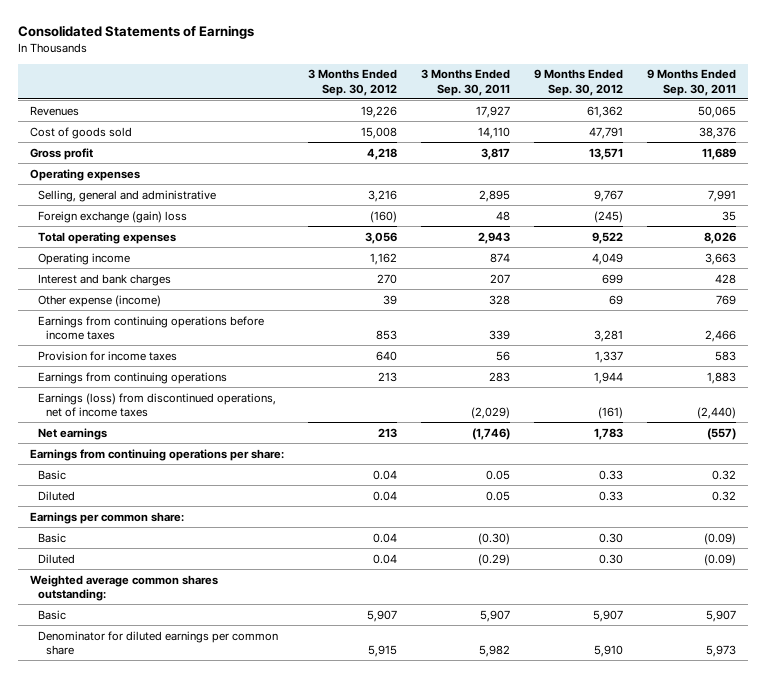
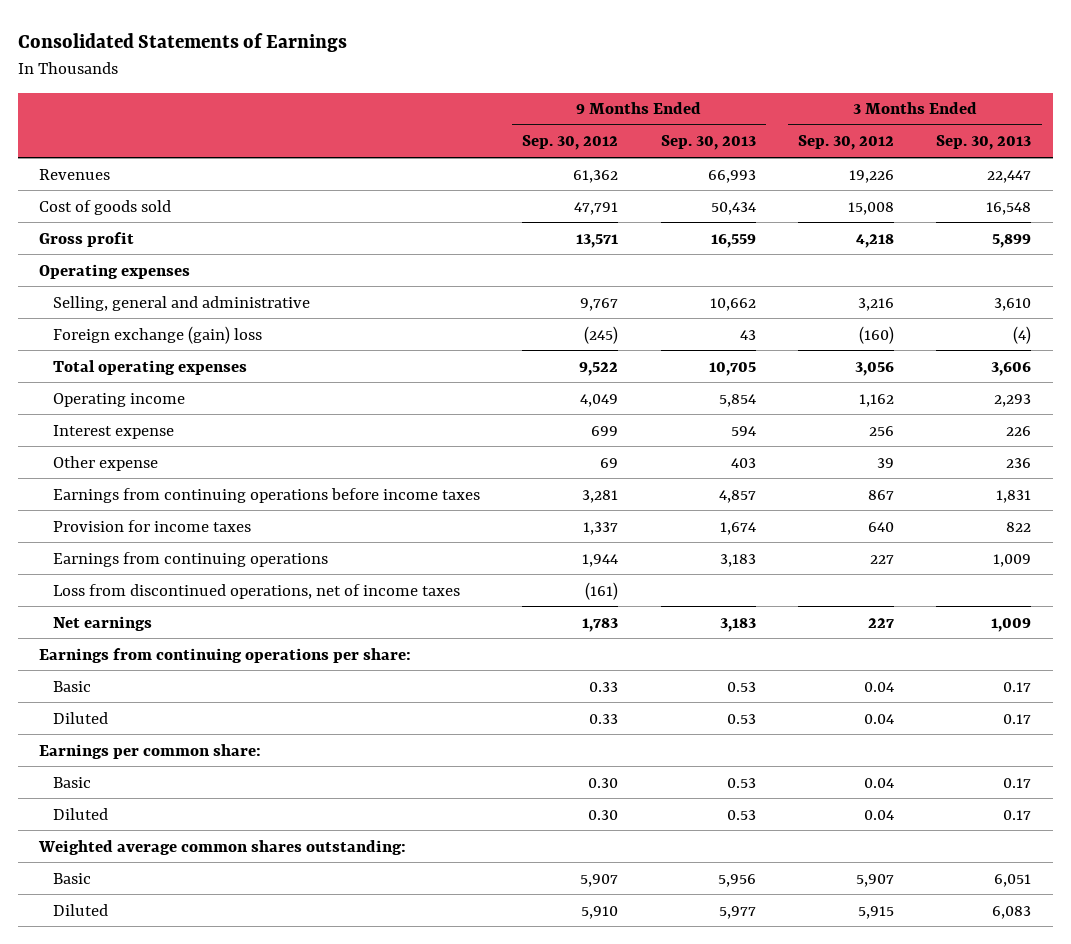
[421,69,511,96] 3 Months Ended Sep. 30, 2011 -> none
[647,69,737,96] 9 Months Ended Sep. 30, 2011 -> none
none -> [660,135,756,151] Sep. 30, 2013
none -> [936,135,1032,151] Sep. 30, 2013
[38,273,172,286] Interest and bank charges -> [53,424,175,439] Interest expense
[377,273,398,284] 270 -> [869,425,895,436] 256
[38,294,162,307] Other expense (income) -> [53,455,159,471] Other expense
[376,329,398,340] 853 -> [868,489,895,500] 867
[378,371,398,382] 213 -> [870,554,895,564] 227
[38,392,277,417] Earnings (loss) from discontinued operations, net of income taxes -> [53,583,461,599] Loss from discontinued operations, net of income taxes
[378,427,398,438] 213 -> [868,617,895,628] 227
[38,630,279,655] Denominator for diluted earnings per common share -> [53,903,109,916] Diluted

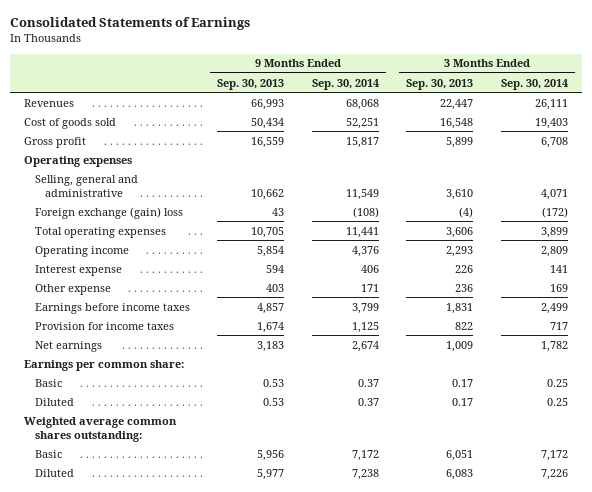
[522,135,619,151] Sep. 30, 2012 -> none
[798,135,895,151] Sep. 30, 2012 -> none
none -> [311,78,379,90] Sep. 30, 2014
none -> [501,78,569,90] Sep. 30, 2014
[53,487,481,503] Earnings from continuing operations before income taxes -> [34,302,190,314] Earnings before income taxes
[53,551,329,567] Earnings from continuing operations -> none
[53,583,461,599] Loss from discontinued operations, net of income taxes -> none
[39,647,412,663] Earnings from continuing operations per share: -> none
[53,680,92,692] Basic -> none
[53,711,109,724] Diluted -> none

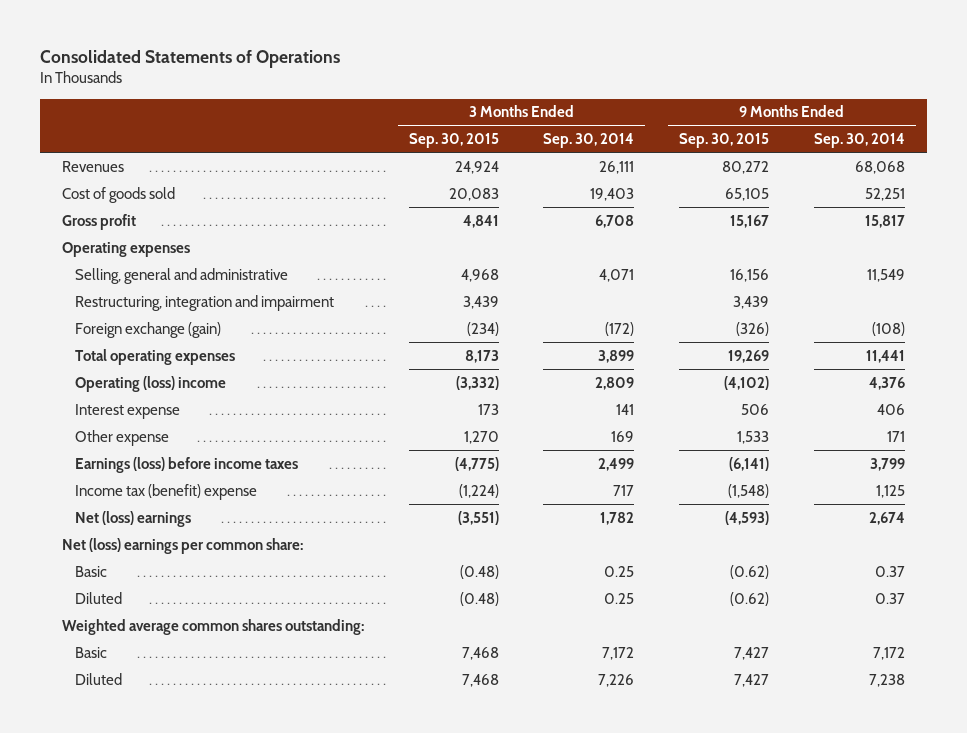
[9,17,250,31] Consolidated Statements of Earnings -> [39,50,340,69] Consolidated Statements of Operations
[217,78,285,90] Sep. 30, 2013 -> none
[406,78,474,90] Sep. 30, 2013 -> none
none -> [408,132,499,148] Sep. 30, 2015
none -> [678,132,769,148] Sep. 30, 2015
none -> [75,294,335,311] Restructuring, integration and impairment
[34,206,183,219] Foreign exchange (gain) loss -> [75,321,222,338] Foreign exchange (gain)
[34,245,129,257] Operating income -> [75,375,227,392] Operating (loss) income
[34,302,190,314] Earnings before income taxes -> [75,456,299,473] Earnings (loss) before income taxes
[34,321,174,330] Provision for income taxes -> [75,483,258,500] Income tax (benefit) expense
[34,340,102,352] Net earnings -> [75,510,192,527] Net (loss) earnings
[23,359,184,371] Earnings per common share: -> [62,537,304,554] Net (loss) earnings per common share:

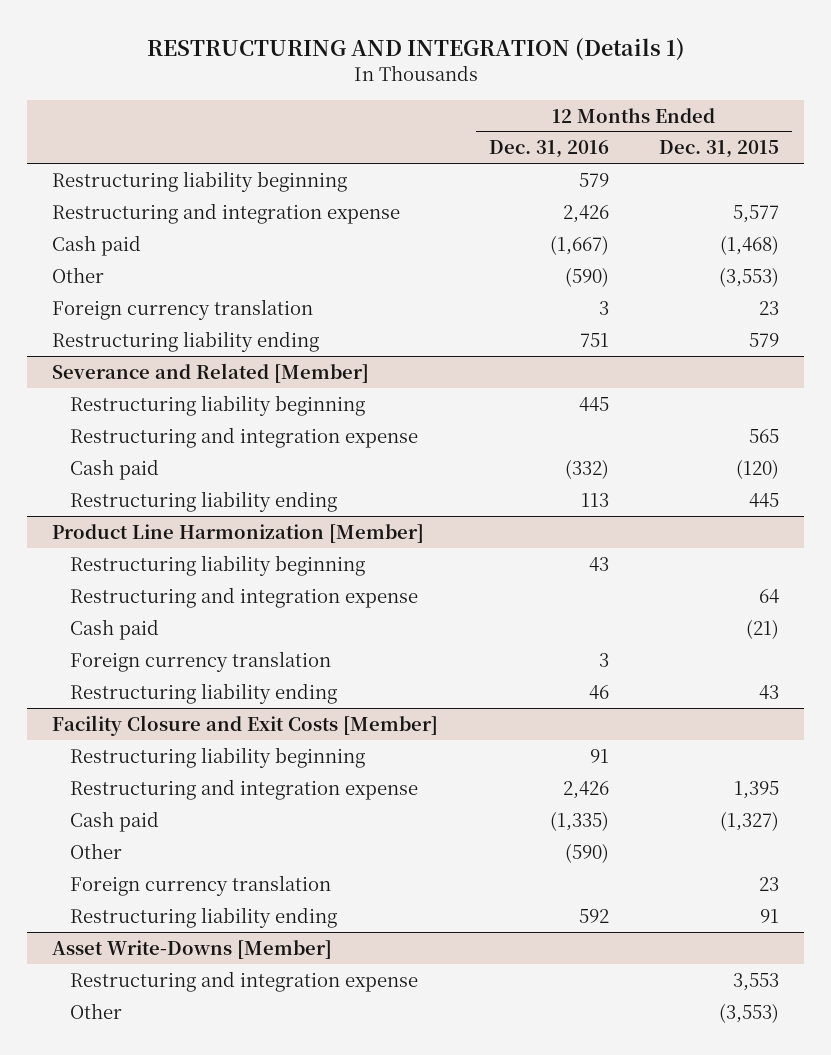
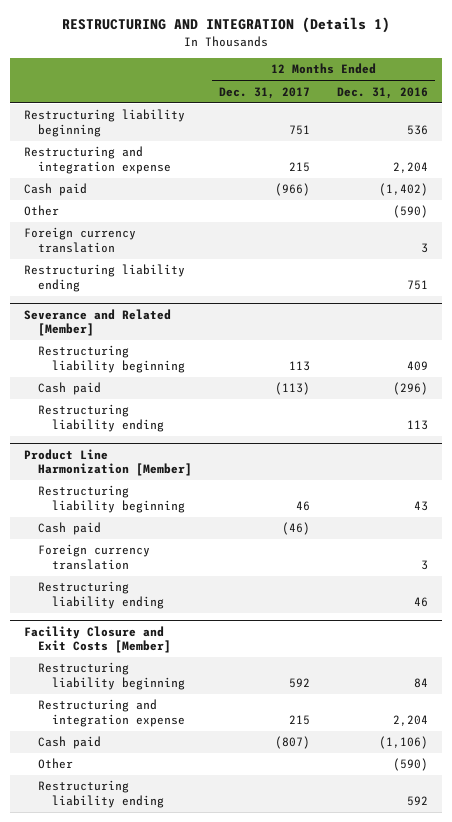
[659,140,780,159] Dec. 31, 2015 -> none
none -> [219,86,311,99] Dec. 31, 2017
[578,172,609,187] 579 -> [407,124,429,135] 536
[562,204,609,223] 2,426 -> [393,161,429,173] 2,204
[549,234,609,255] (1,667) -> [379,183,429,197] (1,402)
[70,426,419,448] Restructuring and integration expense -> none
[578,396,609,411] 445 -> [407,360,429,371] 409
[564,458,609,479] (332) -> [393,382,429,396] (296)
[70,586,419,608] Restructuring and integration expense -> none
[589,748,609,763] 91 -> [414,677,429,688] 84
[562,780,609,799] 2,426 -> [393,714,429,726] 2,204
[549,810,609,831] (1,335) -> [379,736,429,750] (1,106)
[70,874,332,896] Foreign currency translation -> none
[52,939,333,959] Asset Write-Downs [Member] -> none
[70,970,419,992] Restructuring and integration expense -> none
[70,1002,123,1019] Other -> none

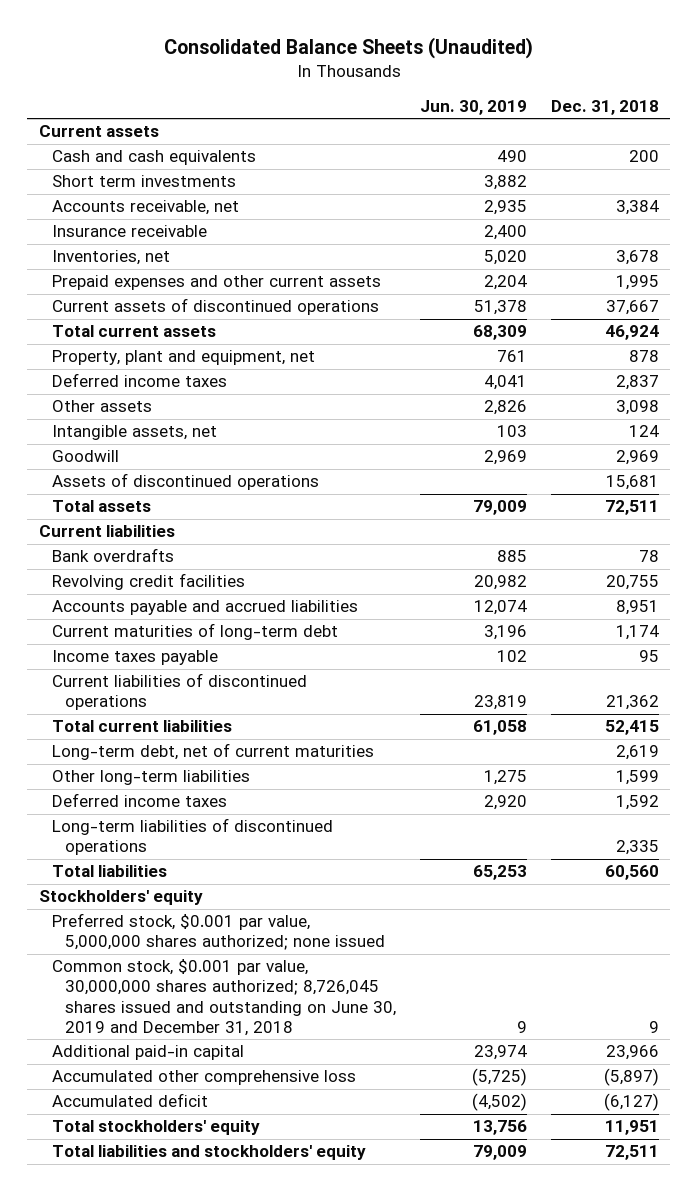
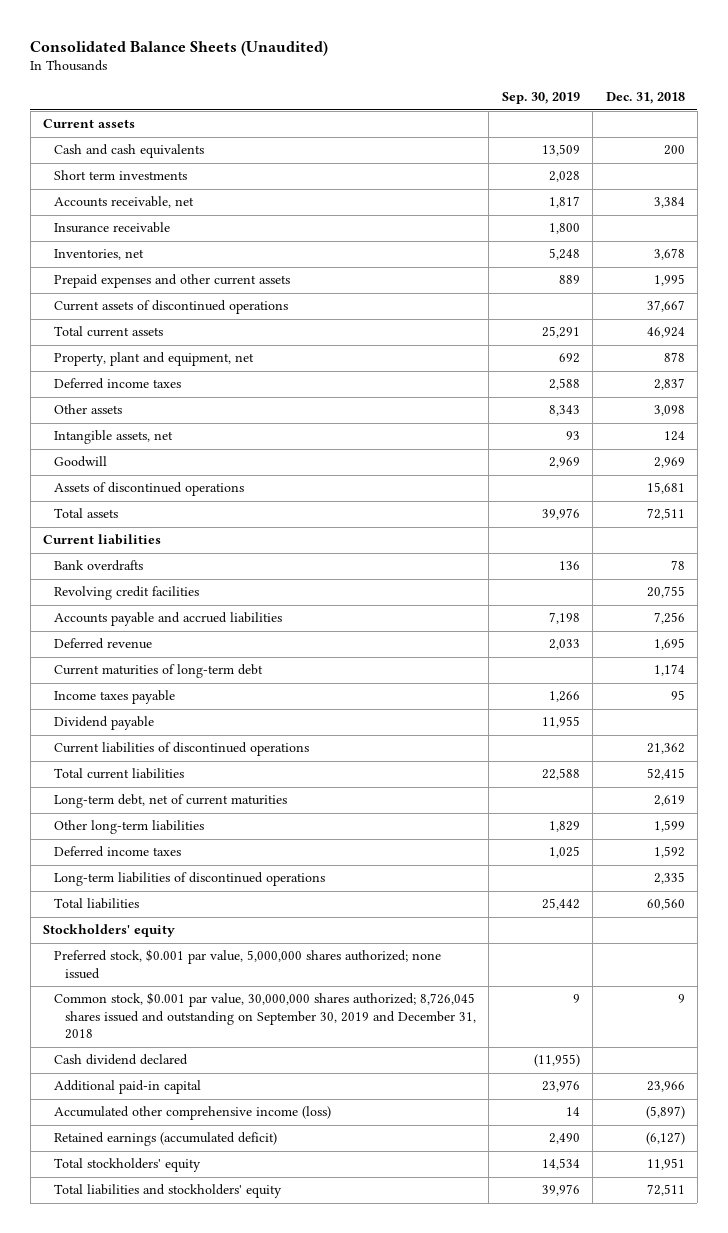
[420,100,528,116] Jun. 30, 2019 -> none
none -> [501,92,580,105] Sep. 30, 2019
[615,600,659,616] 8,951 -> [653,612,685,625] 7,256
none -> [54,638,153,650] Deferred revenue
none -> [54,716,155,731] Dividend payable
[52,959,397,1036] Common stock, $0.001 par value, 30,000,000 shares authorized; 8,726,045 shares issued and outstanding on June 30, 2019 and December 31, 2018 -> [54,992,477,1040] Common stock, $0.001 par value, 30,000,000 shares authorized; 8,726,045 shares issued and outstanding on September 30, 2019 and December 31, 2018
none -> [54,1054,189,1066] Cash dividend declared
[52,1070,357,1086] Accumulated other comprehensive loss -> [54,1106,332,1121] Accumulated other comprehensive income (loss)
[52,1093,209,1108] Accumulated deficit -> [54,1132,278,1147] Retained earnings (accumulated deficit)

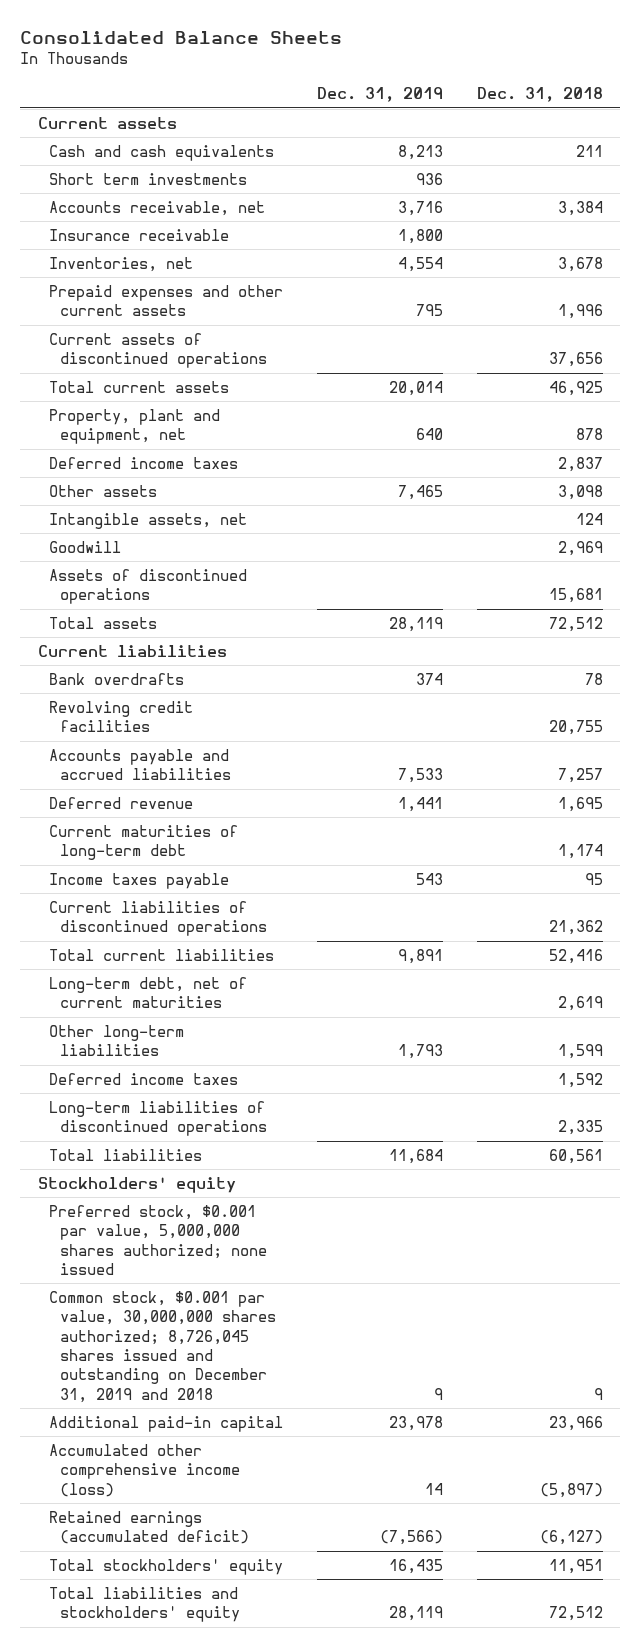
[30,40,329,56] Consolidated Balance Sheets (Unaudited) -> [20,30,343,44] Consolidated Balance Sheets
[501,92,580,105] Sep. 30, 2019 -> none
none -> [317,87,444,103] Dec. 31, 2019
[663,145,685,156] 200 -> [576,144,604,157] 211
[653,274,685,287] 1,995 -> [558,304,604,320] 1,996
[646,300,685,313] 37,667 -> [549,352,604,368] 37,656
[646,327,685,339] 46,924 -> [549,380,604,396] 46,925
[646,508,685,521] 72,511 -> [549,616,604,632] 72,512
[653,612,685,625] 7,256 -> [558,768,604,784] 7,257
[54,716,155,731] Dividend payable -> none
[646,768,685,781] 52,415 -> [549,948,604,964] 52,416
[646,898,685,911] 60,560 -> [549,1148,604,1164] 60,561
[54,1054,189,1066] Cash dividend declared -> none
[54,992,477,1040] Common stock, $0.001 par value, 30,000,000 shares authorized; 8,726,045 shares issued and outstanding on September 30, 2019 and December 31, 2018 -> [48,1290,277,1403] Common stock, $0.001 par value, 30,000,000 shares authorized; 8,726,045 shares issued and outstanding on December 31, 2019 and 2018
[646,1184,685,1197] 72,511 -> [549,1606,604,1622] 72,512

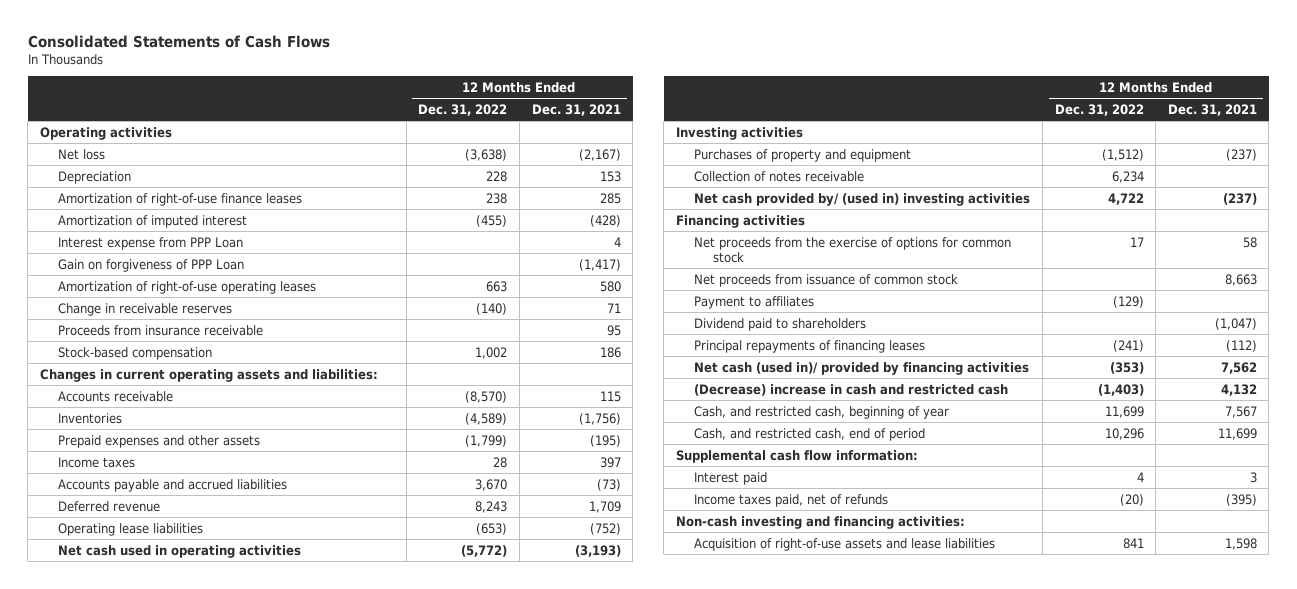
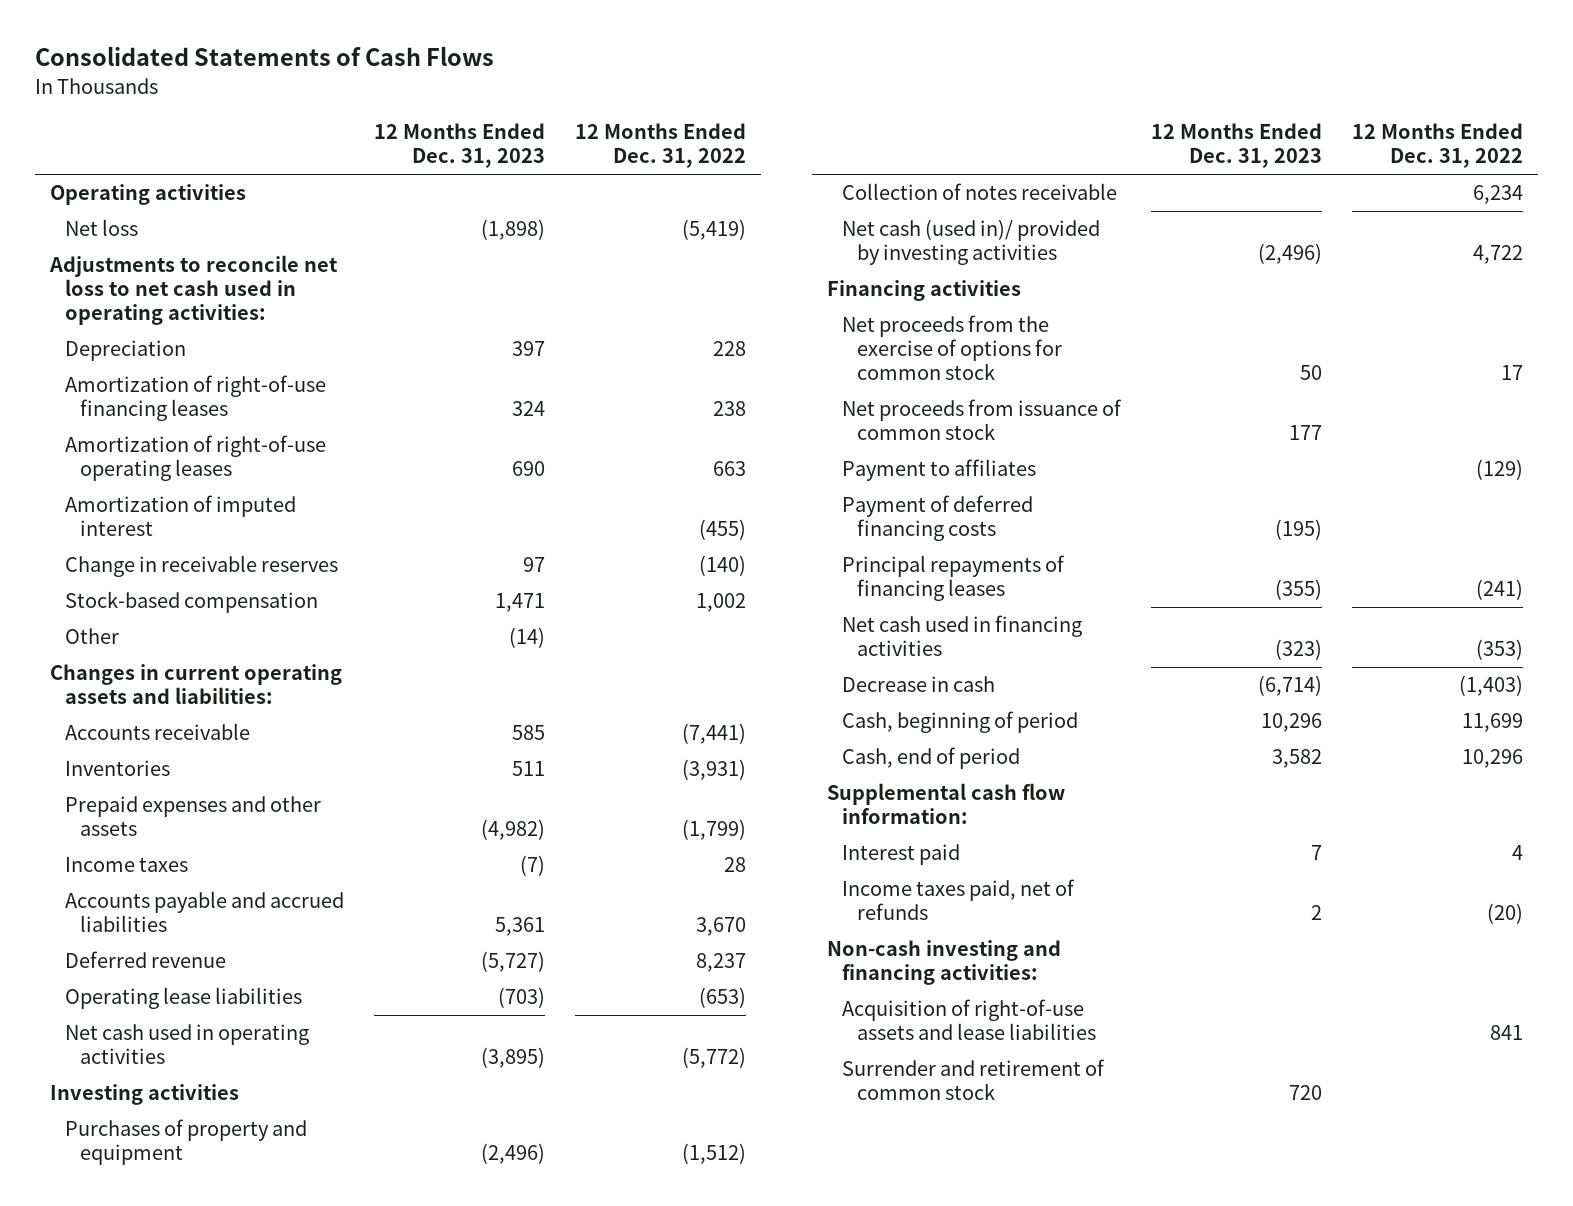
[531,103,621,116] Dec. 31, 2021 -> none
none -> [374,123,546,169] 12 Months Ended Dec. 31, 2023
[465,148,508,161] (3,638) -> [682,219,747,241] (5,419)
none -> [49,255,339,326] Adjustments to reconcile net loss to net cash used in operating activities:
[57,236,243,250] Interest expense from PPP Loan -> none
[57,258,244,272] Gain on forgiveness of PPP Loan -> none
[57,192,302,206] Amortization of right-of-use finance leases -> [64,375,326,422] Amortization of right-of-use financing leases
[57,214,247,228] Amortization of imputed interest -> [64,495,296,537] Amortization of imputed interest
[57,324,263,336] Proceeds from insurance receivable -> none
none -> [64,628,119,645] Other
[465,390,508,403] (8,570) -> [682,723,747,745] (7,441)
[465,412,508,425] (4,589) -> [682,759,747,781] (3,931)
[475,500,508,513] 8,243 -> [696,953,747,973] 8,237
[694,192,1031,206] Net cash provided by/ (used in) investing activities -> [841,219,1100,266] Net cash (used in)/ provided by investing activities
[694,317,867,331] Dividend paid to shareholders -> none
none -> [841,495,1033,542] Payment of deferred financing costs
[694,361,1030,375] Net cash (used in)/ provided by financing activities -> [841,615,1082,657] Net cash used in financing activities
[694,383,1009,396] (Decrease) increase in cash and restricted cash -> [841,676,995,693] Decrease in cash
[694,405,950,419] Cash, and restricted cash, beginning of year -> [841,711,1078,734] Cash, beginning of period
[694,427,926,441] Cash, and restricted cash, end of period -> [841,747,1020,770] Cash, end of period
none -> [841,1059,1105,1101] Surrender and retirement of common stock

